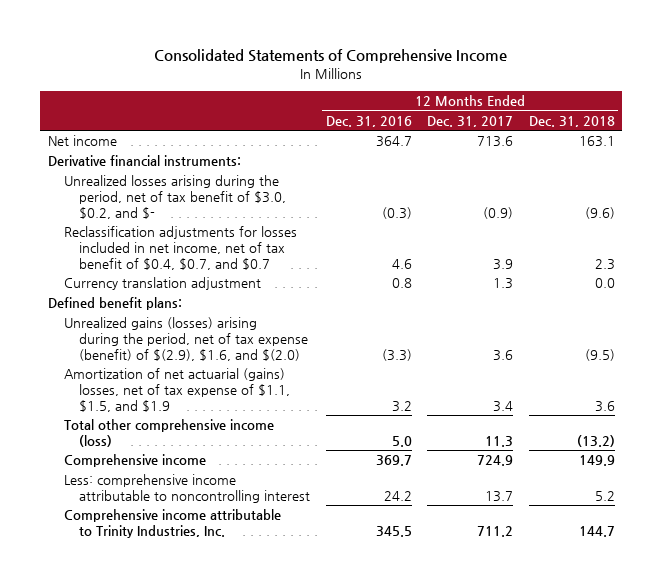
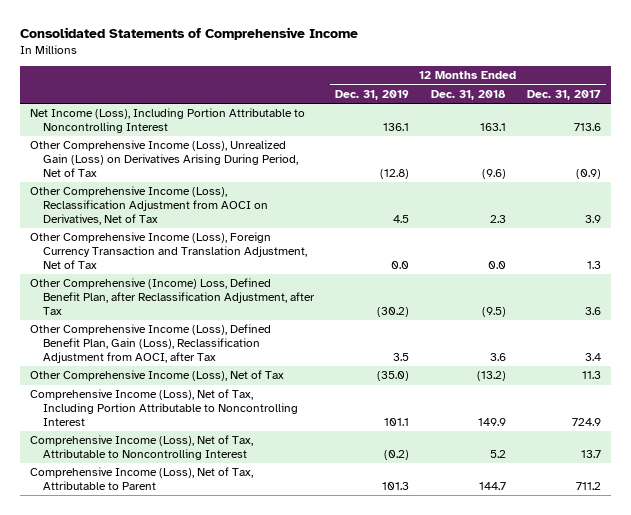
[325,115,412,127] Dec. 31, 2016 -> none
none -> [335,89,410,100] Dec. 31, 2019
[47,155,241,167] Derivative financial instruments: -> none
[47,297,182,311] Defined benefit plans: -> none
[47,135,117,147] Net income -> [30,108,306,134] Net Income (Loss), Including Portion Attributable to Noncontrolling Interest
[63,175,287,219] Unrealized losses arising during the period, net of tax benefit of $3.0, $0.2, and $- -> [30,140,299,177] Other Comprehensive Income (Loss), Unrealized Gain (Loss) on Derivatives Arising During Period, Net of Tax
[63,226,297,270] Reclassification adjustments for losses included in net income, net of tax benefit of $0.4, $0.7, and $0.7 -> [30,186,269,225] Other Comprehensive Income (Loss), Reclassification Adjustment from AOCI on Derivatives, Net of Tax
[63,277,261,291] Currency translation adjustment -> [30,232,308,269] Other Comprehensive Income (Loss), Foreign Currency Transaction and Translation Adjustment, Net of Tax
[63,317,309,361] Unrealized gains (losses) arising during the period, net of tax expense (benefit) of $(2.9), $1.6, and $(2.0) -> [30,278,316,315] Other Comprehensive (Income) Loss, Defined Benefit Plan, after Reclassification Adjustment, after Tax
[63,368,291,412] Amortization of net actuarial (gains) losses, net of tax expense of $1.1, $1.5, and $1.9 -> [30,324,272,363] Other Comprehensive Income (Loss), Defined Benefit Plan, Gain (Loss), Reclassification Adjustment from AOCI, after Tax
[63,419,274,448] Total other comprehensive income (loss) -> [30,370,285,382] Other Comprehensive Income (Loss), Net of Tax
[63,454,206,468] Comprehensive income -> [30,389,299,426] Comprehensive Income (Loss), Net of Tax, Including Portion Attributable to Noncontrolling Interest
[63,474,311,504] Less: comprehensive income attributable to noncontrolling interest -> [30,435,254,461] Comprehensive Income (Loss), Net of Tax, Attributable to Noncontrolling Interest
[63,509,281,539] Comprehensive income attributable to Trinity Industries, Inc. -> [30,467,254,491] Comprehensive Income (Loss), Net of Tax, Attributable to Parent

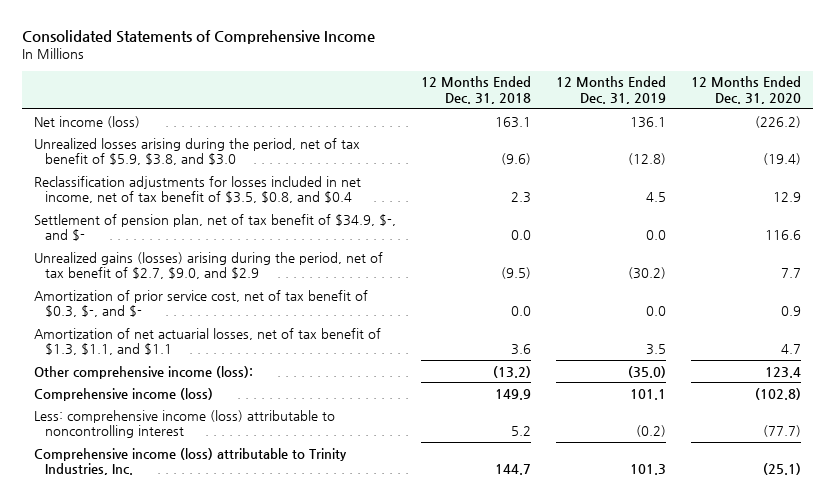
[526,89,601,100] Dec. 31, 2017 -> none
none -> [691,76,802,104] 12 Months Ended Dec. 31, 2020
[30,232,308,269] Other Comprehensive Income (Loss), Foreign Currency Transaction and Translation Adjustment, Net of Tax -> none
[30,108,306,134] Net Income (Loss), Including Portion Attributable to Noncontrolling Interest -> [34,115,141,128] Net income (loss)
[30,140,299,177] Other Comprehensive Income (Loss), Unrealized Gain (Loss) on Derivatives Arising During Period, Net of Tax -> [34,137,361,166] Unrealized losses arising during the period, net of tax benefit of $5.9, $3.8, and $3.0
[30,186,269,225] Other Comprehensive Income (Loss), Reclassification Adjustment from AOCI on Derivatives, Net of Tax -> [34,175,362,204] Reclassification adjustments for losses included in net income, net of tax benefit of $3.5, $0.8, and $0.4
none -> [34,213,397,242] Settlement of pension plan, net of tax benefit of $34.9, $-, and $-
[30,278,316,315] Other Comprehensive (Income) Loss, Defined Benefit Plan, after Reclassification Adjustment, after Tax -> [34,251,384,280] Unrealized gains (losses) arising during the period, net of tax benefit of $2.7, $9.0, and $2.9
none -> [34,289,369,318] Amortization of prior service cost, net of tax benefit of $0.3, $-, and $-
[30,324,272,363] Other Comprehensive Income (Loss), Defined Benefit Plan, Gain (Loss), Reclassification Adjustment from AOCI, after Tax -> [34,327,382,356] Amortization of net actuarial losses, net of tax benefit of $1.3, $1.1, and $1.1
[30,370,285,382] Other Comprehensive Income (Loss), Net of Tax -> [34,365,254,379] Other comprehensive income (loss):
[30,389,299,426] Comprehensive Income (Loss), Net of Tax, Including Portion Attributable to Noncontrolling Interest -> [34,387,214,401] Comprehensive income (loss)
[30,435,254,461] Comprehensive Income (Loss), Net of Tax, Attributable to Noncontrolling Interest -> [34,409,336,439] Less: comprehensive income (loss) attributable to noncontrolling interest
[30,467,254,491] Comprehensive Income (Loss), Net of Tax, Attributable to Parent -> [34,447,348,476] Comprehensive income (loss) attributable to Trinity Industries, Inc.

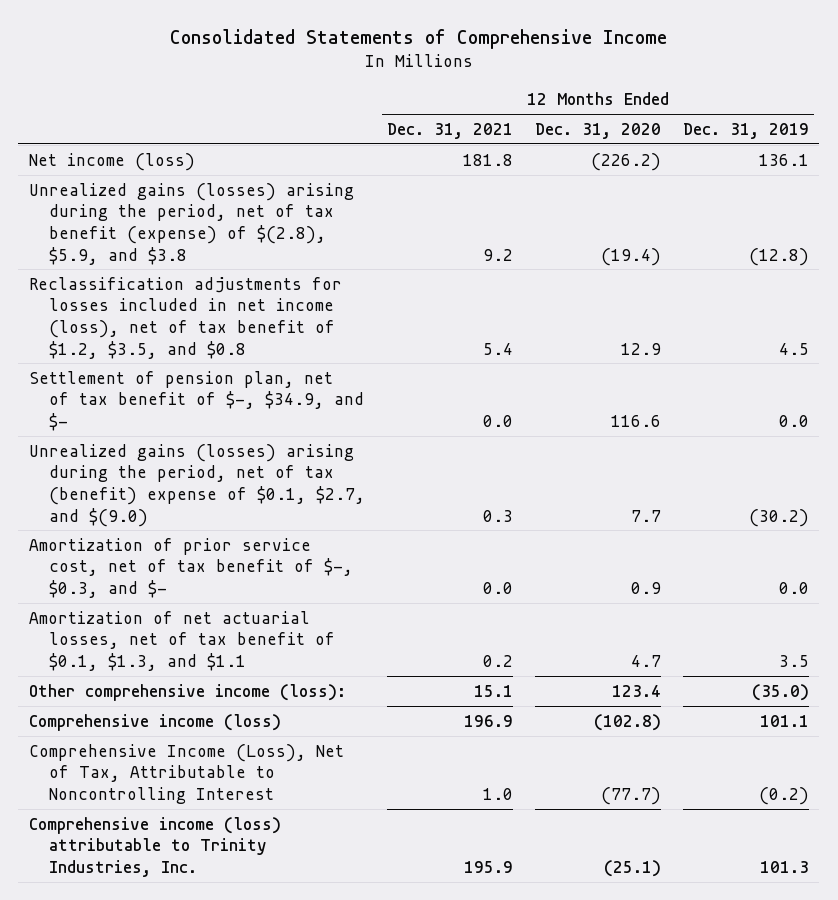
[421,76,532,104] 12 Months Ended Dec. 31, 2018 -> none
none -> [386,122,513,139] Dec. 31, 2021
[34,137,361,166] Unrealized losses arising during the period, net of tax benefit of $5.9, $3.8, and $3.0 -> [28,182,354,265] Unrealized gains (losses) arising during the period, net of tax benefit (expense) of $(2.8), $5.9, and $3.8
[34,175,362,204] Reclassification adjustments for losses included in net income, net of tax benefit of $3.5, $0.8, and $0.4 -> [28,276,342,359] Reclassification adjustments for losses included in net income (loss), net of tax benefit of $1.2, $3.5, and $0.8
[34,213,397,242] Settlement of pension plan, net of tax benefit of $34.9, $-, and $- -> [28,370,365,431] Settlement of pension plan, net of tax benefit of $-, $34.9, and $-
[34,251,384,280] Unrealized gains (losses) arising during the period, net of tax benefit of $2.7, $9.0, and $2.9 -> [28,443,366,527] Unrealized gains (losses) arising during the period, net of tax (benefit) expense of $0.1, $2.7, and $(9.0)
[34,289,369,318] Amortization of prior service cost, net of tax benefit of $0.3, $-, and $- -> [28,537,354,598] Amortization of prior service cost, net of tax benefit of $-, $0.3, and $-
[34,327,382,356] Amortization of net actuarial losses, net of tax benefit of $1.3, $1.1, and $1.1 -> [28,610,336,671] Amortization of net actuarial losses, net of tax benefit of $0.1, $1.3, and $1.1
[34,409,336,439] Less: comprehensive income (loss) attributable to noncontrolling interest -> [28,743,344,804] Comprehensive Income (Loss), Net of Tax, Attributable to Noncontrolling Interest

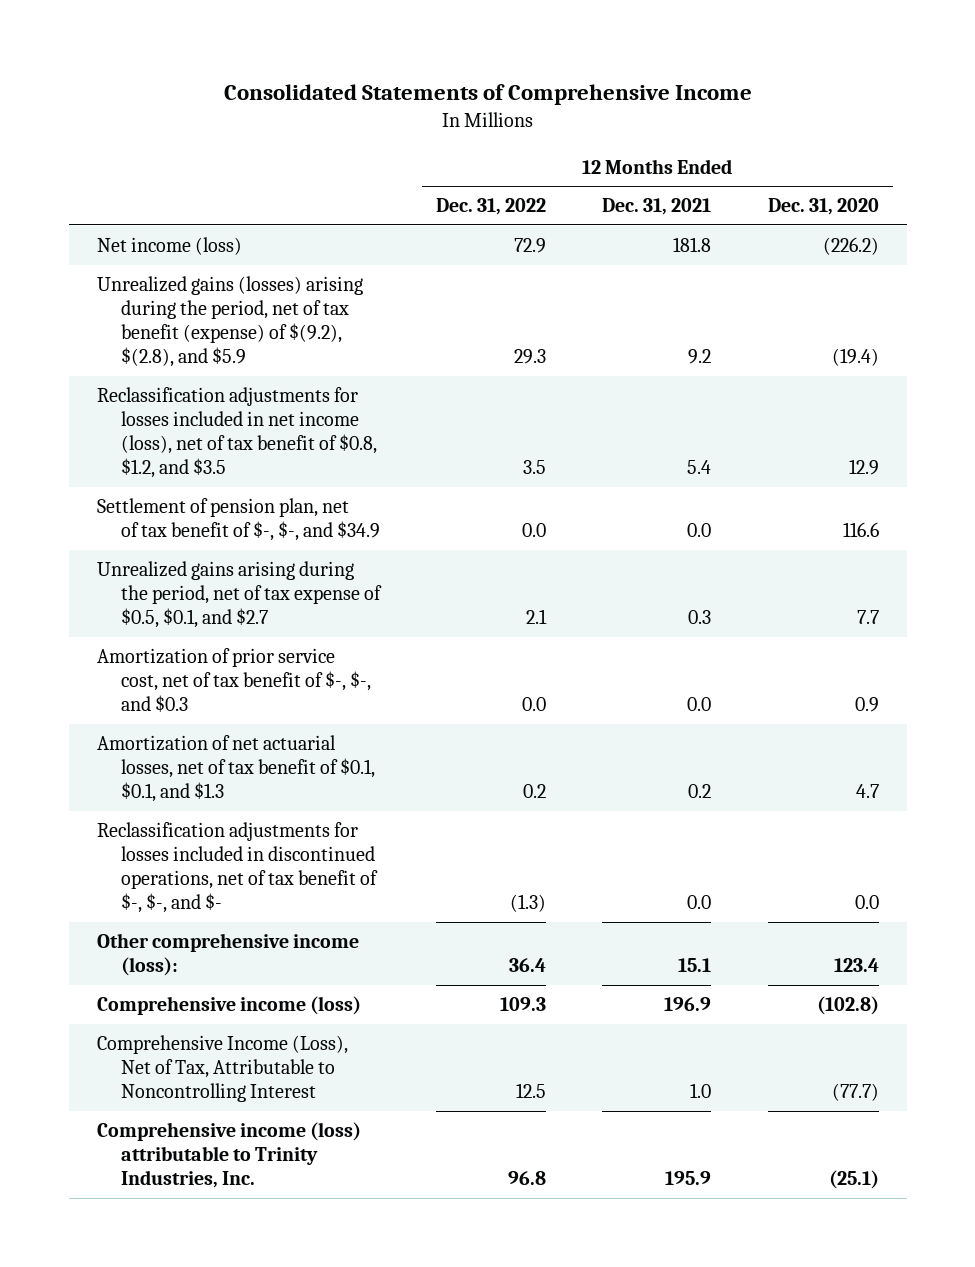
[682,122,809,139] Dec. 31, 2019 -> none
none -> [436,198,547,216] Dec. 31, 2022
[28,182,354,265] Unrealized gains (losses) arising during the period, net of tax benefit (expense) of $(2.8), $5.9, and $3.8 -> [96,276,363,368] Unrealized gains (losses) arising during the period, net of tax benefit (expense) of $(9.2), $(2.8), and $5.9
[28,276,342,359] Reclassification adjustments for losses included in net income (loss), net of tax benefit of $1.2, $3.5, and $0.8 -> [96,387,378,479] Reclassification adjustments for losses included in net income (loss), net of tax benefit of $0.8, $1.2, and $3.5
[28,370,365,431] Settlement of pension plan, net of tax benefit of $-, $34.9, and $- -> [96,498,381,542] Settlement of pension plan, net of tax benefit of $-, $-, and $34.9
[28,443,366,527] Unrealized gains (losses) arising during the period, net of tax (benefit) expense of $0.1, $2.7, and $(9.0) -> [96,561,383,629] Unrealized gains arising during the period, net of tax expense of $0.5, $0.1, and $2.7
[28,537,354,598] Amortization of prior service cost, net of tax benefit of $-, $0.3, and $- -> [96,648,372,713] Amortization of prior service cost, net of tax benefit of $-, $-, and $0.3
[28,610,336,671] Amortization of net actuarial losses, net of tax benefit of $0.1, $1.3, and $1.1 -> [96,735,376,803] Amortization of net actuarial losses, net of tax benefit of $0.1, $0.1, and $1.3
none -> [96,822,379,914] Reclassification adjustments for losses included in discontinued operations, net of tax benefit of $-, $-, and $-

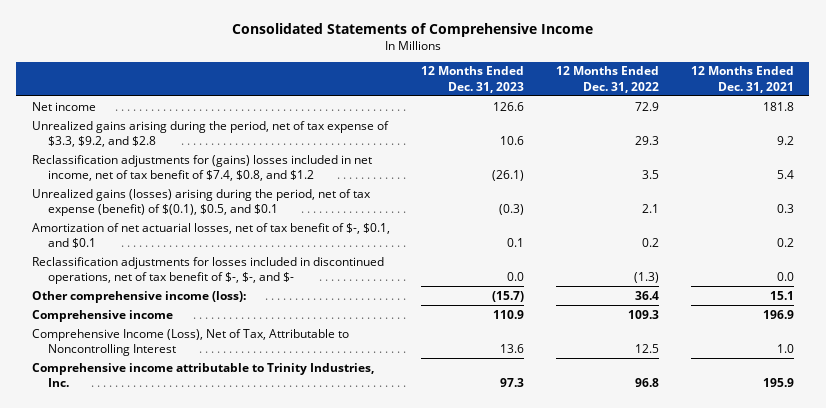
[767,198,879,216] Dec. 31, 2020 -> none
none -> [421,66,525,93] 12 Months Ended Dec. 31, 2023
[96,498,381,542] Settlement of pension plan, net of tax benefit of $-, $-, and $34.9 -> none
[96,648,372,713] Amortization of prior service cost, net of tax benefit of $-, $-, and $0.3 -> none
[96,237,242,256] Net income (loss) -> [31,101,96,111] Net income
[96,276,363,368] Unrealized gains (losses) arising during the period, net of tax benefit (expense) of $(9.2), $(2.8), and $5.9 -> [31,120,389,147] Unrealized gains arising during the period, net of tax expense of $3.3, $9.2, and $2.8
[96,387,378,479] Reclassification adjustments for losses included in net income (loss), net of tax benefit of $0.8, $1.2, and $3.5 -> [31,154,372,181] Reclassification adjustments for (gains) losses included in net income, net of tax benefit of $7.4, $0.8, and $1.2
[96,561,383,629] Unrealized gains arising during the period, net of tax expense of $0.5, $0.1, and $2.7 -> [31,188,371,216] Unrealized gains (losses) arising during the period, net of tax expense (benefit) of $(0.1), $0.5, and $0.1
[96,735,376,803] Amortization of net actuarial losses, net of tax benefit of $0.1, $0.1, and $1.3 -> [31,222,390,248] Amortization of net actuarial losses, net of tax benefit of $-, $0.1, and $0.1
[96,996,361,1016] Comprehensive income (loss) -> [31,309,173,322] Comprehensive income
[96,1122,361,1189] Comprehensive income (loss) attributable to Trinity Industries, Inc. -> [31,362,374,387] Comprehensive income attributable to Trinity Industries, Inc.

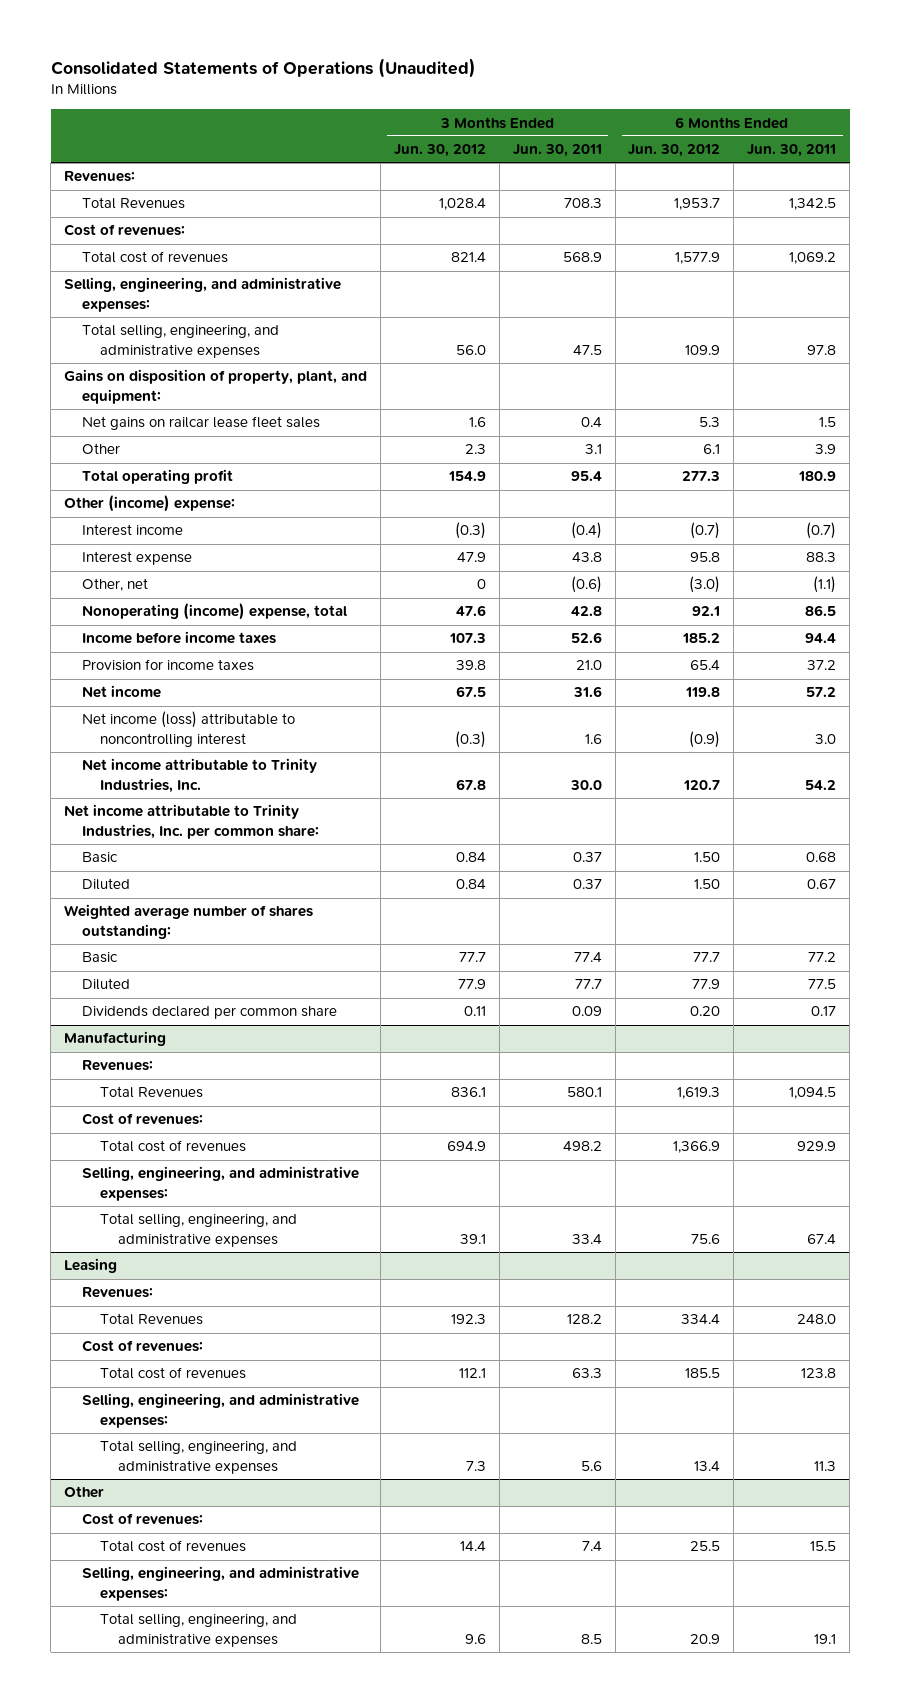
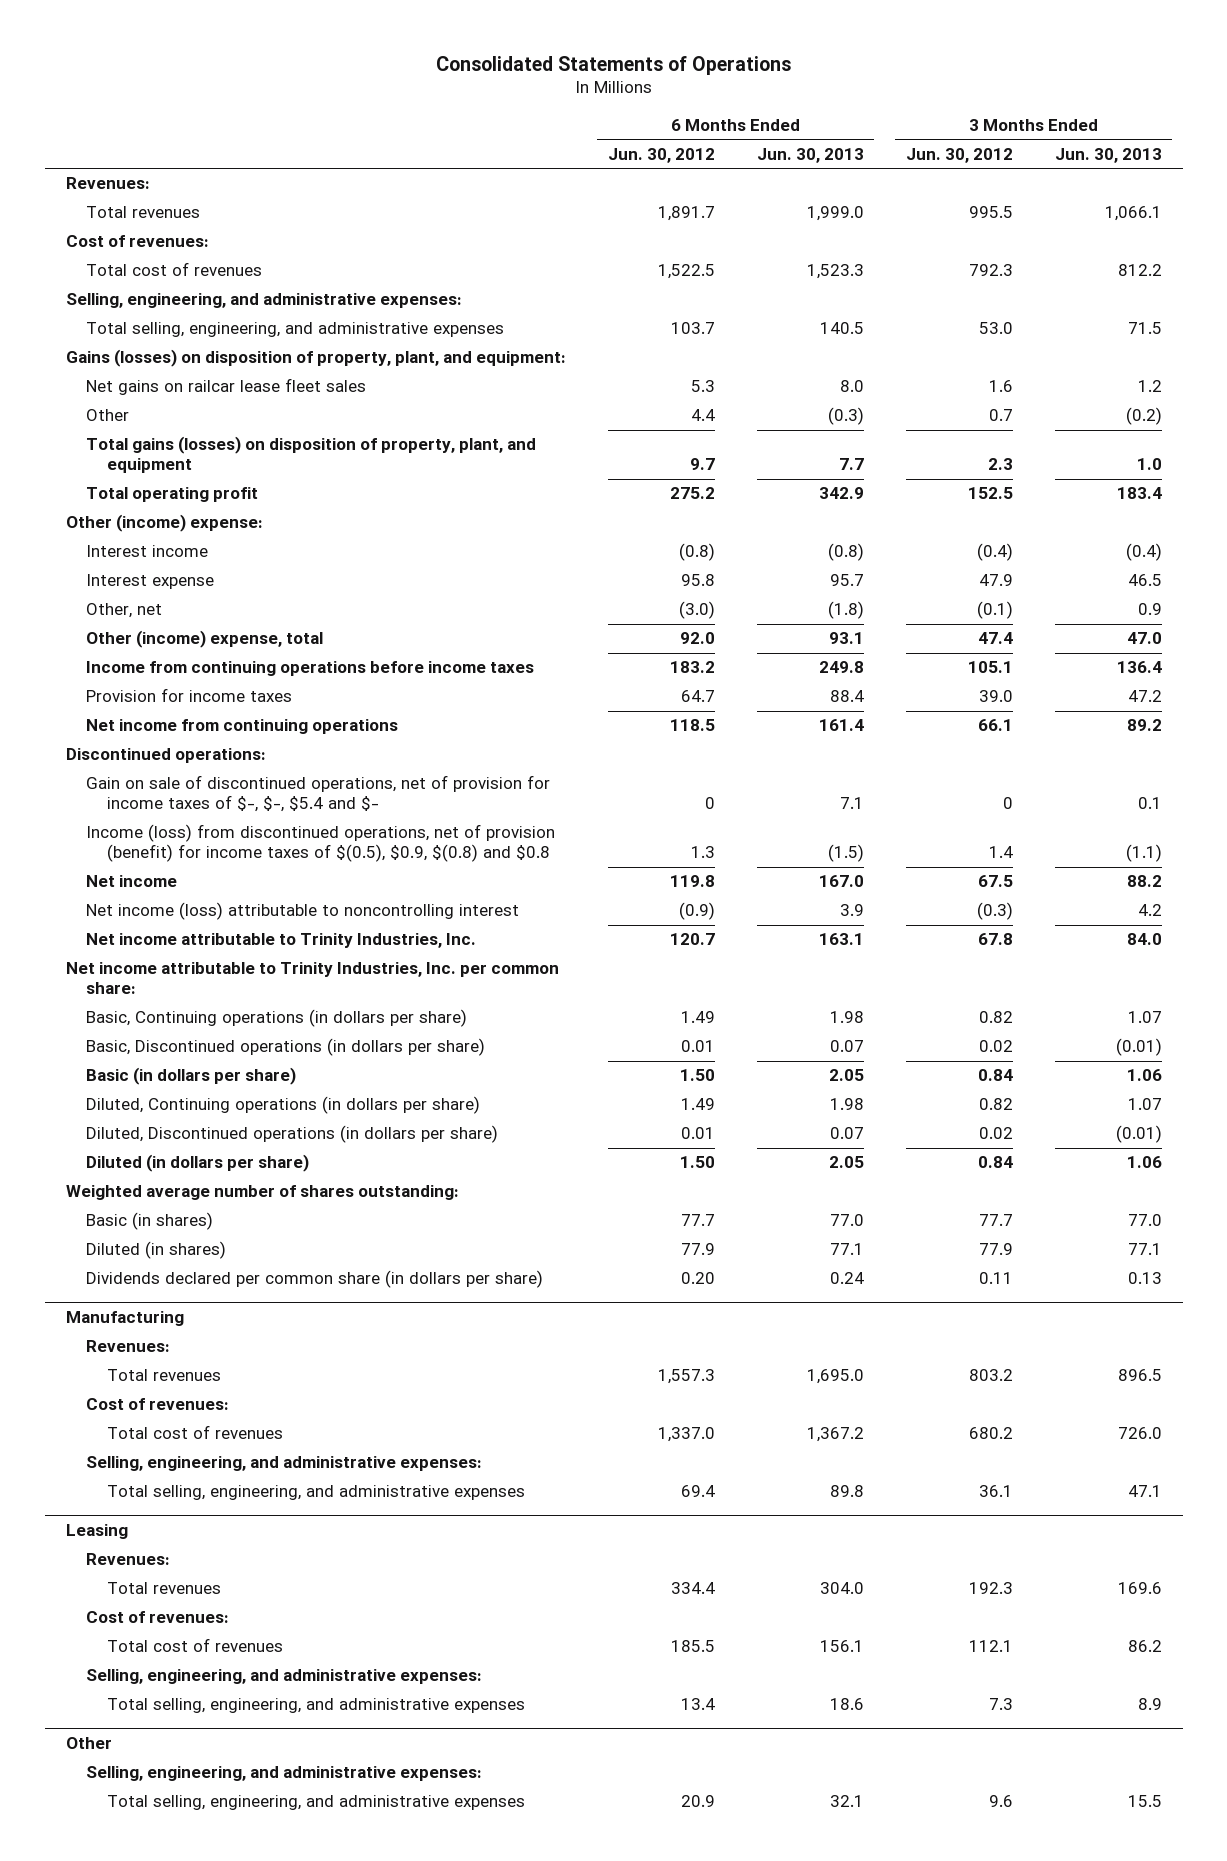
[50,57,476,78] Consolidated Statements of Operations (Unaudited) -> [435,55,791,75] Consolidated Statements of Operations
[512,144,602,158] Jun. 30, 2011 -> none
[747,144,837,158] Jun. 30, 2011 -> none
none -> [756,147,864,163] Jun. 30, 2013
none -> [1054,147,1162,163] Jun. 30, 2013
[81,197,185,210] Total Revenues -> [86,206,201,219] Total revenues
[438,198,486,211] 1,028.4 -> [968,206,1013,219] 995.5
[674,198,721,211] 1,953.7 -> [657,206,715,222] 1,891.7
[450,252,486,263] 821.4 -> [968,264,1013,277] 792.3
[675,252,721,265] 1,577.9 -> [657,264,715,280] 1,522.5
[455,344,486,355] 56.0 -> [978,322,1013,335] 53.0
[685,344,721,355] 109.9 -> [670,322,715,335] 103.7
[63,369,367,404] Gains on disposition of property, plant, and equipment: -> [65,349,566,368] Gains (losses) on disposition of property, plant, and equipment:
[464,444,486,455] 2.3 -> [988,409,1013,422] 0.7
[703,444,721,455] 6.1 -> [690,409,715,422] 4.4
none -> [86,436,537,474] Total gains (losses) on disposition of property, plant, and equipment
[447,471,486,482] 154.9 -> [967,487,1013,500] 152.5
[682,471,721,482] 277.3 -> [669,487,715,500] 275.2
[454,522,486,540] (0.3) -> [976,543,1013,562] (0.4)
[690,522,721,540] (0.7) -> [678,543,715,562] (0.8)
[476,579,486,590] 0 -> [976,601,1013,620] (0.1)
[81,603,347,621] Nonoperating (income) expense, total -> [86,630,324,649] Other (income) expense, total
[455,605,486,617] 47.6 -> [977,632,1013,645] 47.4
[692,606,721,617] 92.1 -> [679,632,715,645] 92.0
[81,631,276,645] Income before income taxes -> [86,661,535,677] Income from continuing operations before income taxes
[448,633,486,644] 107.3 -> [967,661,1013,674] 105.1
[682,633,721,644] 185.2 -> [669,661,715,674] 183.2
[455,660,486,671] 39.8 -> [978,690,1013,703] 39.0
[690,660,721,671] 65.4 -> [680,690,715,703] 64.7
none -> [86,719,399,735] Net income from continuing operations
none -> [65,748,266,764] Discontinued operations:
none -> [86,775,551,813] Gain on sale of discontinued operations, net of provision for income taxes of $-, $-, $5.4 and $-
none -> [86,824,556,863] Income (loss) from discontinued operations, net of provision (benefit) for income taxes of $(0.5), $0.9, $(0.8) and $0.8
none -> [86,1009,468,1028] Basic, Continuing operations (in dollars per share)
none -> [86,1038,486,1057] Basic, Discontinued operations (in dollars per share)
[81,852,118,864] Basic -> [86,1067,297,1086] Basic (in dollars per share)
none -> [86,1096,481,1115] Diluted, Continuing operations (in dollars per share)
none -> [86,1125,499,1144] Diluted, Discontinued operations (in dollars per share)
[81,878,130,891] Diluted -> [86,1154,310,1173] Diluted (in dollars per share)
[81,952,118,964] Basic -> [86,1212,214,1231] Basic (in shares)
[81,978,130,991] Diluted -> [86,1241,227,1260] Diluted (in shares)
[81,1006,337,1020] Dividends declared per common share -> [86,1270,544,1289] Dividends declared per common share (in dollars per share)
[99,1086,203,1099] Total Revenues -> [106,1369,221,1382] Total revenues
[450,1087,486,1098] 836.1 -> [968,1369,1013,1382] 803.2
[677,1087,721,1100] 1,619.3 -> [657,1369,715,1385] 1,557.3
[446,1141,486,1152] 694.9 -> [968,1427,1013,1440] 680.2
[673,1141,721,1154] 1,366.9 -> [657,1427,715,1443] 1,337.0
[459,1233,486,1244] 39.1 -> [978,1485,1013,1498] 36.1
[691,1233,721,1244] 75.6 -> [680,1485,715,1498] 69.4
[99,1313,203,1326] Total Revenues -> [106,1582,221,1595] Total revenues
[81,1513,203,1526] Cost of revenues: -> none
[99,1540,246,1553] Total cost of revenues -> none

